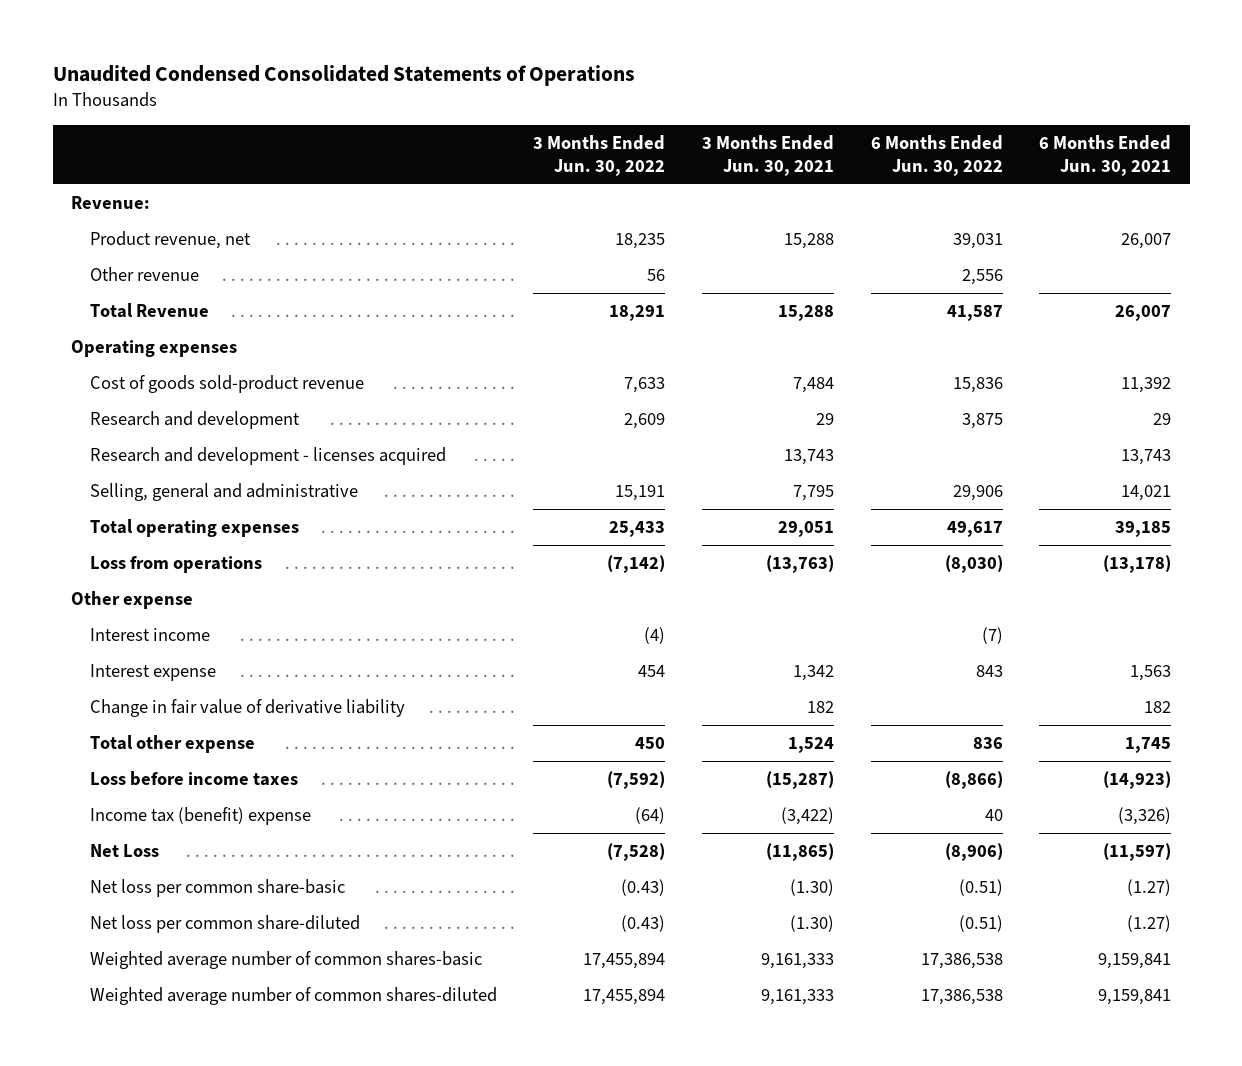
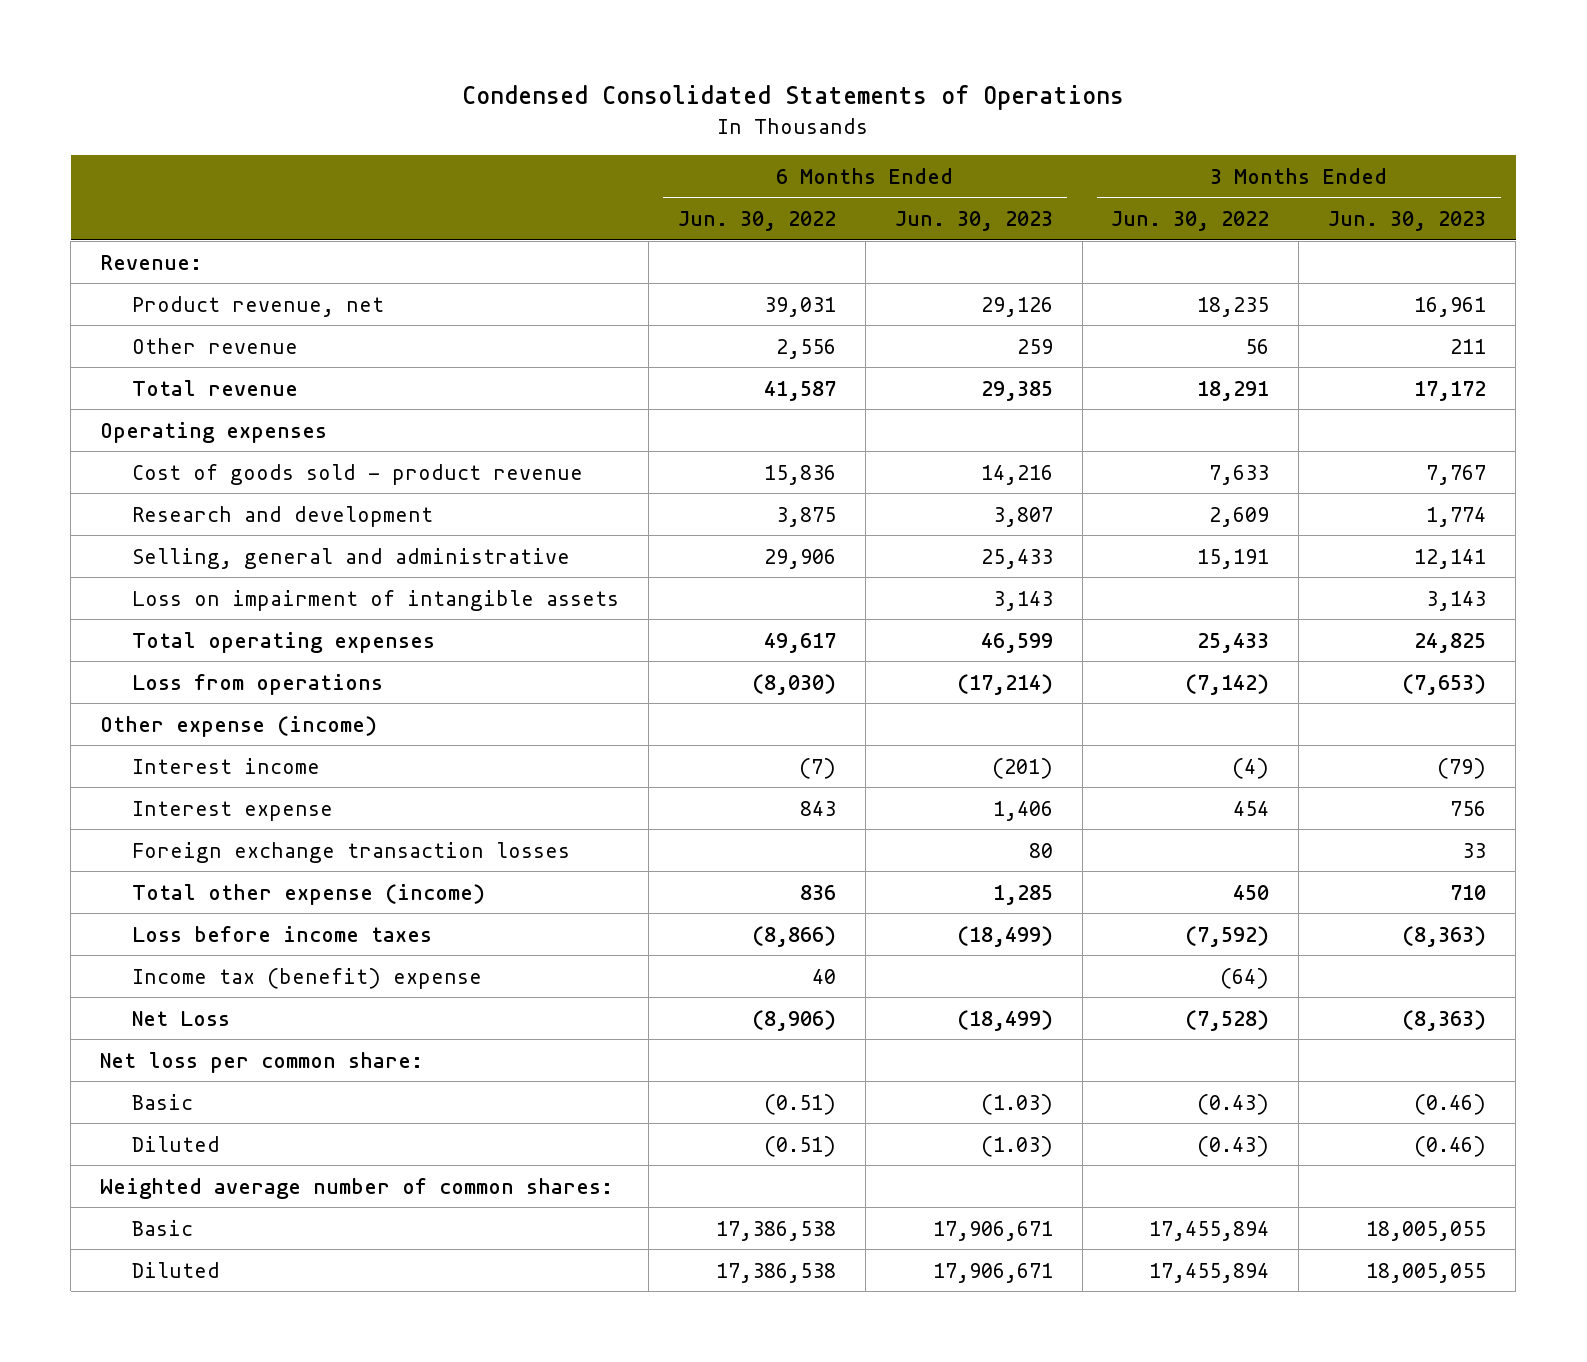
[52,65,635,87] Unaudited Condensed Consolidated Statements of Operations -> [462,85,1125,111] Condensed Consolidated Statements of Operations
[702,135,835,176] 3 Months Ended Jun. 30, 2021 -> none
[1039,135,1172,176] 6 Months Ended Jun. 30, 2021 -> none
none -> [894,211,1053,232] Jun. 30, 2023
none -> [1328,211,1487,232] Jun. 30, 2023
[89,303,209,319] Total Revenue -> [131,379,298,396] Total revenue
[89,375,364,394] Cost of goods sold-product revenue -> [131,463,583,485] Cost of goods sold - product revenue
[89,447,446,466] Research and development - licenses acquired -> none
none -> [131,589,619,611] Loss on impairment of intangible assets
[70,591,193,610] Other expense -> [100,715,378,737] Other expense (income)
[89,699,405,718] Change in fair value of derivative liability -> none
none -> [131,841,570,863] Foreign exchange transaction losses
[89,735,255,754] Total other expense -> [131,883,485,905] Total other expense (income)
none -> [100,1051,424,1073] Net loss per common share:
[89,879,345,898] Net loss per common share-basic -> [131,1093,193,1110] Basic
[89,915,360,934] Net loss per common share-diluted -> [131,1135,220,1152] Diluted
none -> [100,1177,614,1199] Weighted average number of common shares:
[89,951,482,970] Weighted average number of common shares-basic -> [131,1219,193,1236] Basic
[89,987,497,1006] Weighted average number of common shares-diluted -> [131,1261,220,1278] Diluted

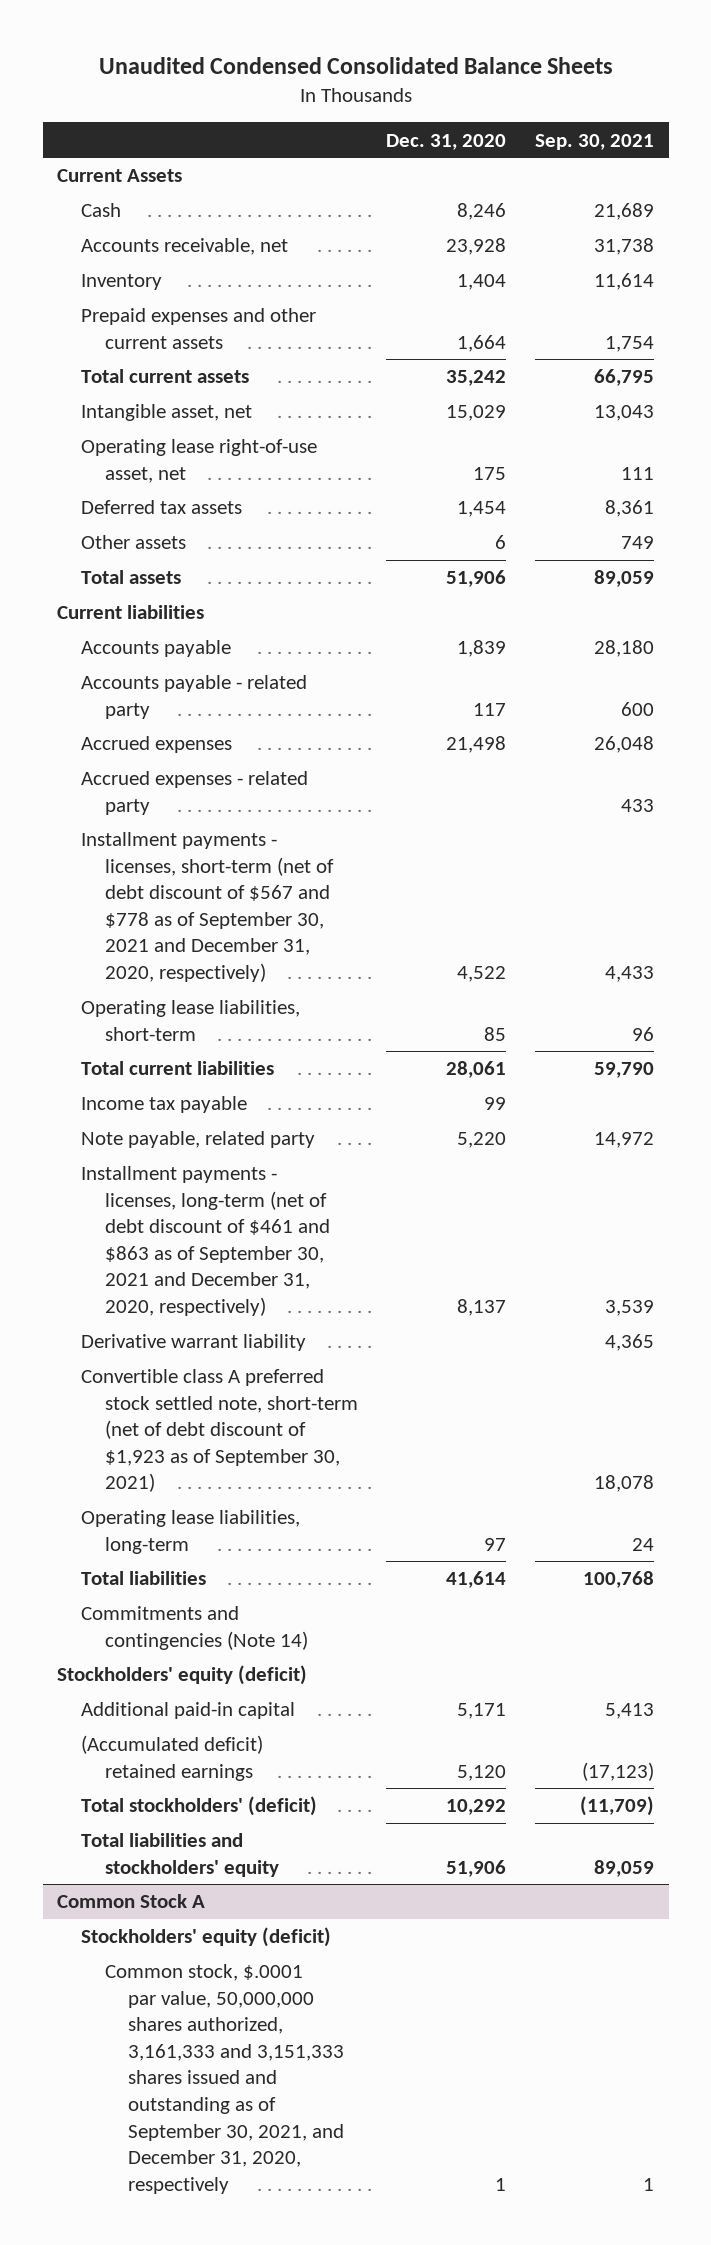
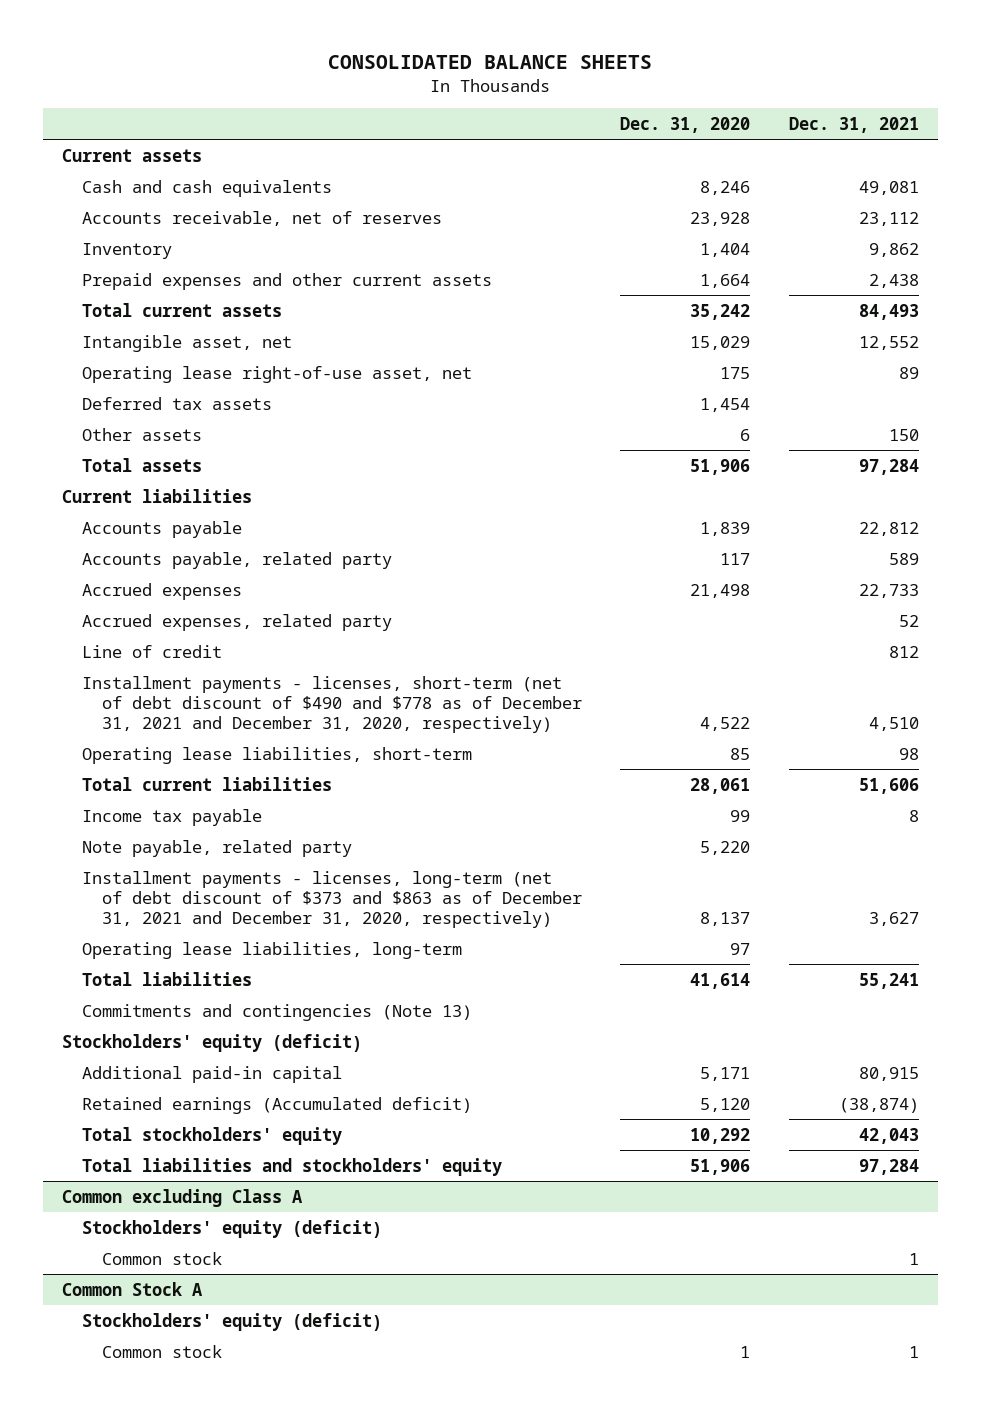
[98,57,613,75] Unaudited Condensed Consolidated Balance Sheets -> [328,54,653,69] CONSOLIDATED BALANCE SHEETS
[535,133,655,150] Sep. 30, 2021 -> none
none -> [788,116,919,133] Dec. 31, 2021
[56,169,182,183] Current Assets -> [62,148,203,162] Current assets
[80,203,121,218] Cash -> [81,179,332,197] Cash and cash equivalents
[80,238,288,256] Accounts receivable, net -> [81,210,442,226] Accounts receivable, net of reserves
[80,675,307,719] Accounts payable - related party -> [81,551,392,569] Accounts payable, related party
[80,771,308,815] Accrued expenses - related party -> [81,613,392,631] Accrued expenses, related party
none -> [81,644,222,658] Line of credit
[80,832,334,983] Installment payments - licenses, short-term (net of debt discount of $567 and $778 as of September 30, 2021 and December 31, 2020, respectively) -> [81,675,582,733] Installment payments - licenses, short-term (net of debt discount of $490 and $778 as of December 31, 2021 and December 31, 2020, respectively)
[80,1334,306,1352] Derivative warrant liability -> none
[80,1369,358,1493] Convertible class A preferred stock settled note, short-term (net of debt discount of $1,923 as of September 30, 2021) -> none
[80,1166,330,1317] Installment payments - licenses, long-term (net of debt discount of $461 and $863 as of September 30, 2021 and December 31, 2020, respectively) -> [81,870,582,928] Installment payments - licenses, long-term (net of debt discount of $373 and $863 as of December 31, 2021 and December 31, 2020, respectively)
[80,1606,308,1650] Commitments and contingencies (Note 14) -> [81,1003,472,1021] Commitments and contingencies (Note 13)
[80,1735,263,1781] (Accumulated deficit) retained earnings -> [81,1096,472,1114] Retained earnings (Accumulated deficit)
[80,1796,317,1817] Total stockholders' (deficit) -> [81,1126,342,1145] Total stockholders' equity
none -> [62,1188,304,1207] Common excluding Class A
none -> [81,1219,382,1238] Stockholders' equity (deficit)
none -> [101,1251,222,1265] Common stock
[104,1964,345,2194] Common stock, $.0001 par value, 50,000,000 shares authorized, 3,161,333 and 3,151,333 shares issued and outstanding as of September 30, 2021, and December 31, 2020, respectively -> [101,1344,222,1358] Common stock

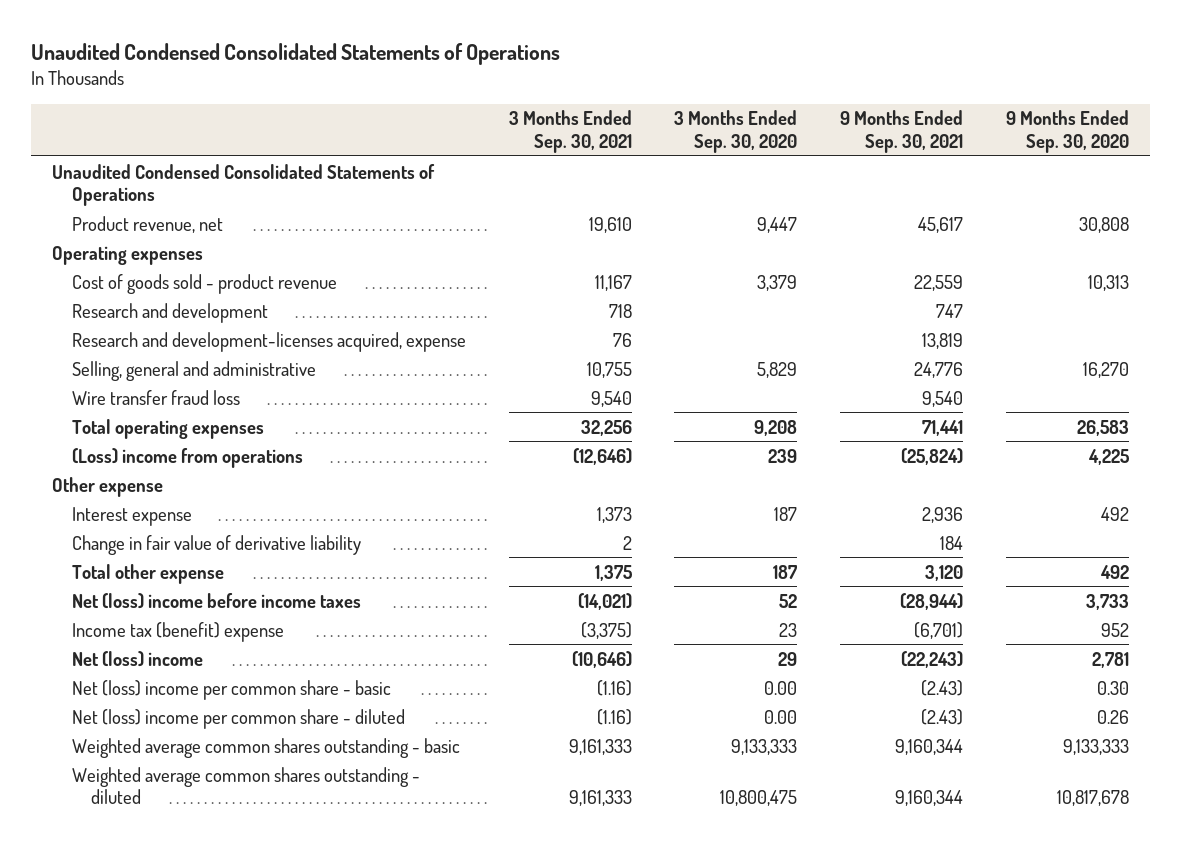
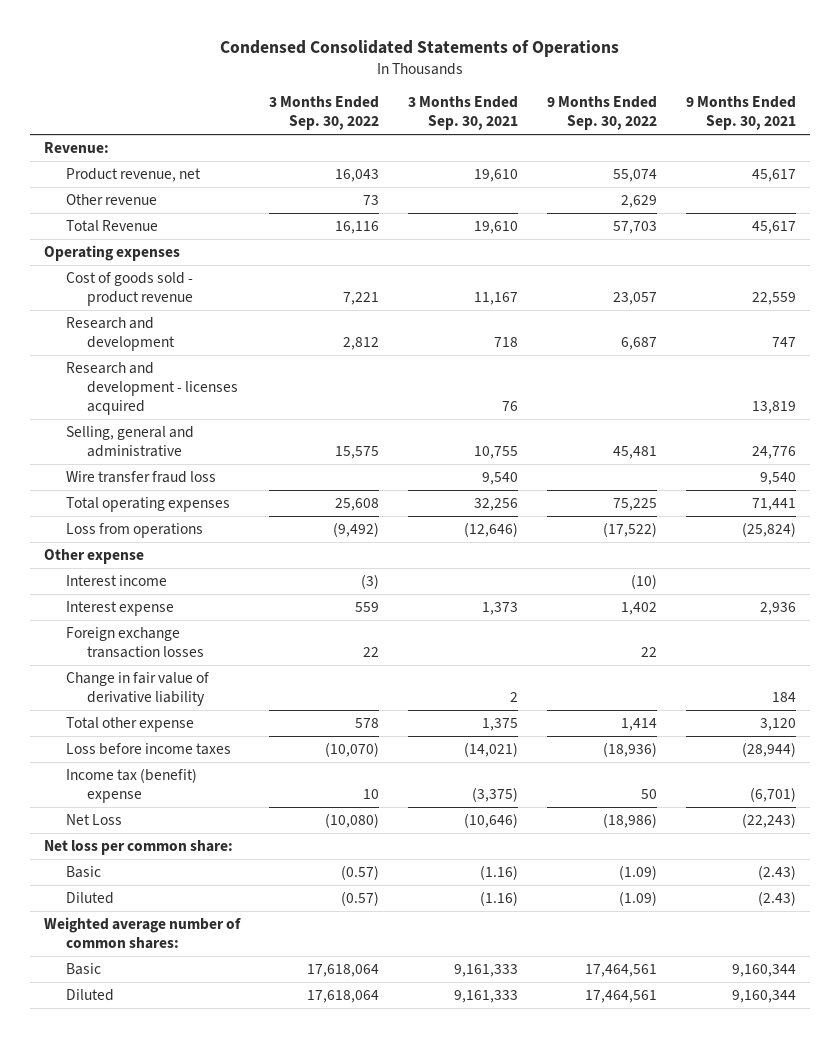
[30,42,560,65] Unaudited Condensed Consolidated Statements of Operations -> [219,40,619,58] Condensed Consolidated Statements of Operations
[674,110,798,153] 3 Months Ended Sep. 30, 2020 -> none
[1005,110,1129,153] 9 Months Ended Sep. 30, 2020 -> none
none -> [269,96,380,131] 3 Months Ended Sep. 30, 2022
none -> [546,96,657,131] 9 Months Ended Sep. 30, 2022
[52,163,436,207] Unaudited Condensed Consolidated Statements of Operations -> none
none -> [44,142,110,154] Revenue:
none -> [65,194,157,206] Other revenue
none -> [65,220,158,233] Total Revenue
[71,331,466,352] Research and development-licenses acquired, expense -> [65,362,239,416] Research and development - licenses acquired
[71,447,303,468] (Loss) income from operations -> [65,523,203,539] Loss from operations
none -> [65,575,167,587] Interest income
none -> [65,627,205,659] Foreign exchange transaction losses
[71,592,361,609] Net (loss) income before income taxes -> [65,743,231,756] Loss before income taxes
[71,650,203,667] Net (loss) income -> [65,814,122,826] Net Loss
none -> [44,840,234,856] Net loss per common share:
[71,679,391,700] Net (loss) income per common share - basic -> [65,866,101,879] Basic
[71,708,405,729] Net (loss) income per common share - diluted -> [65,892,114,905] Diluted
none -> [44,917,242,950] Weighted average number of common shares:
[71,737,460,758] Weighted average common shares outstanding - basic -> [65,963,101,976] Basic
[71,766,420,805] Weighted average common shares outstanding - diluted -> [65,989,114,1002] Diluted

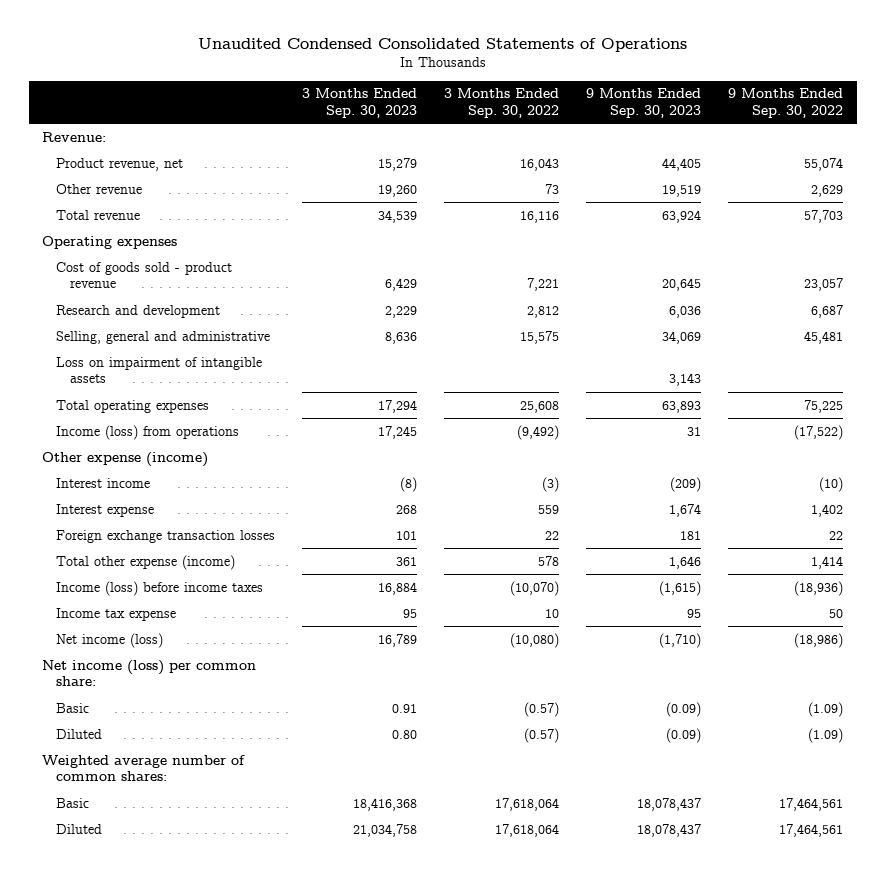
[219,40,619,58] Condensed Consolidated Statements of Operations -> [197,38,687,53] Unaudited Condensed Consolidated Statements of Operations
[407,96,518,131] 3 Months Ended Sep. 30, 2021 -> none
[685,96,796,131] 9 Months Ended Sep. 30, 2021 -> none
none -> [302,88,418,118] 3 Months Ended Sep. 30, 2023
none -> [586,88,702,118] 9 Months Ended Sep. 30, 2023
[65,220,158,233] Total Revenue -> [56,209,141,220] Total revenue
[65,362,239,416] Research and development - licenses acquired -> none
[65,471,216,484] Wire transfer fraud loss -> none
none -> [56,356,263,384] Loss on impairment of intangible assets
[65,523,203,539] Loss from operations -> [56,424,240,440] Income (loss) from operations
[44,549,145,565] Other expense -> [42,451,209,467] Other expense (income)
[65,672,209,707] Change in fair value of derivative liability -> none
[65,717,194,733] Total other expense -> [56,554,236,570] Total other expense (income)
[65,743,231,756] Loss before income taxes -> [56,580,264,596] Income (loss) before income taxes
[65,768,197,804] Income tax (benefit) expense -> [56,607,177,621] Income tax expense
[65,814,122,826] Net Loss -> [56,632,164,648] Net income (loss)
[44,840,234,856] Net loss per common share: -> [42,659,257,687] Net income (loss) per common share:

